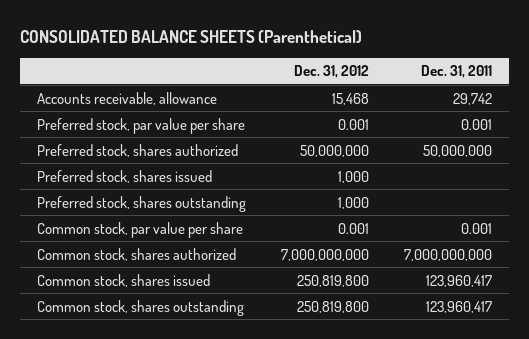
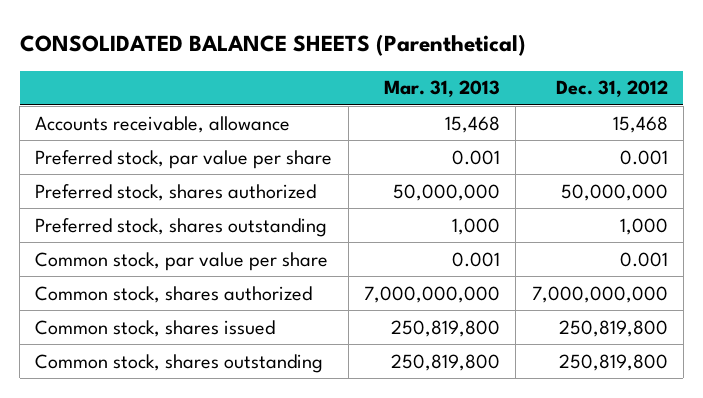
[420,65,492,79] Dec. 31, 2011 -> none
none -> [383,80,500,98] Mar. 31, 2013
[36,169,212,183] Preferred stock, shares issued -> none

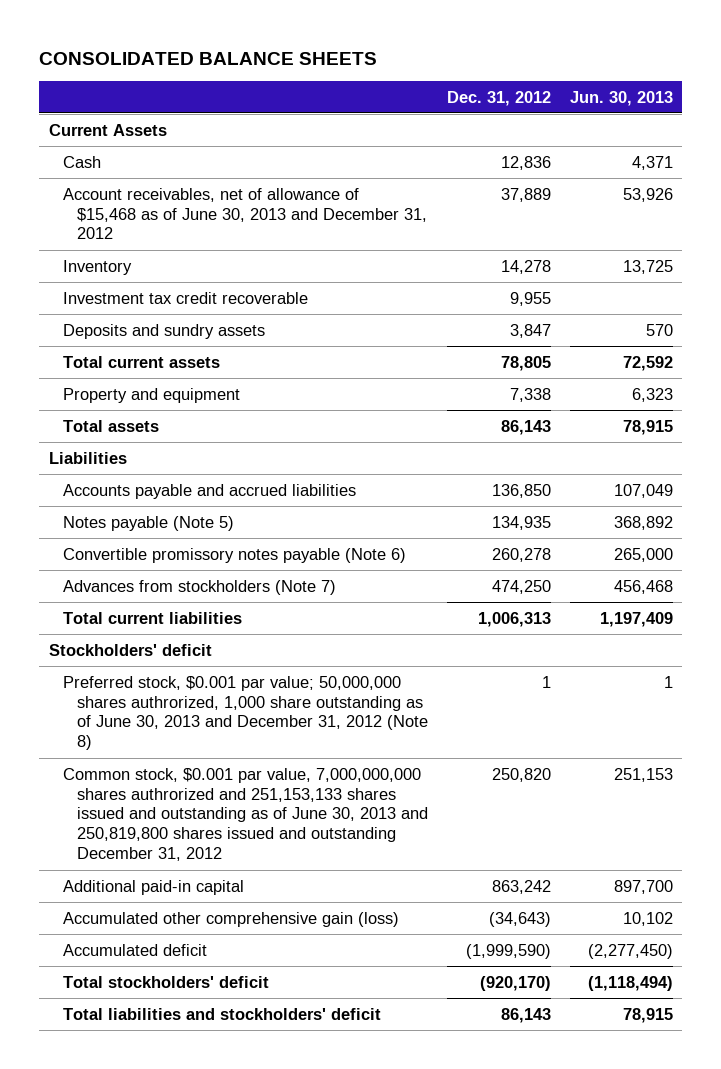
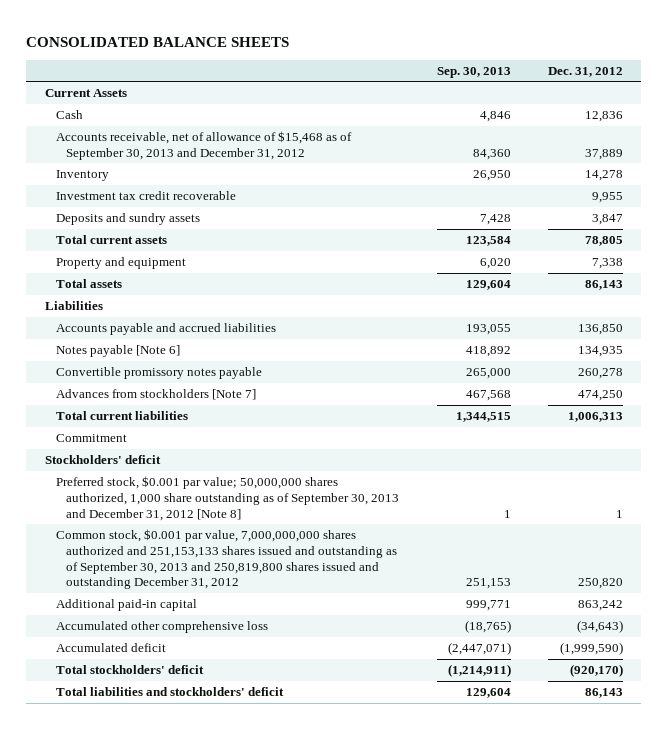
[569,90,673,106] Jun. 30, 2013 -> none
none -> [436,66,511,78] Sep. 30, 2013
[62,187,428,240] Account receivables, net of allowance of $15,468 as of June 30, 2013 and December 31, 2012 -> [55,131,352,160] Accounts receivable, net of allowance of $15,468 as of September 30, 2013 and December 31, 2012
[62,515,234,531] Notes payable (Note 5) -> [55,345,180,358] Notes payable [Note 6]
[62,547,406,563] Convertible promissory notes payable (Note 6) -> [55,367,262,380] Convertible promissory notes payable
[62,579,336,595] Advances from stockholders (Note 7) -> [55,389,256,401] Advances from stockholders [Note 7]
none -> [55,434,127,443] Commitment
[62,675,429,751] Preferred stock, $0.001 par value; 50,000,000 shares authrorized, 1,000 share outstanding as of June 30, 2013 and December 31, 2012 (Note 8) -> [55,476,400,521] Preferred stock, $0.001 par value; 50,000,000 shares authorized, 1,000 share outstanding as of September 30, 2013 and December 31, 2012 [Note 8]
[62,767,429,862] Common stock, $0.001 par value, 7,000,000,000 shares authrorized and 251,153,133 shares issued and outstanding as of June 30, 2013 and 250,819,800 shares issued and outstanding December 31, 2012 -> [55,529,398,590] Common stock, $0.001 par value, 7,000,000,000 shares authorized and 251,153,133 shares issued and outstanding as of September 30, 2013 and 250,819,800 shares issued and outstanding December 31, 2012
[62,911,399,927] Accumulated other comprehensive gain (loss) -> [55,621,268,634] Accumulated other comprehensive loss

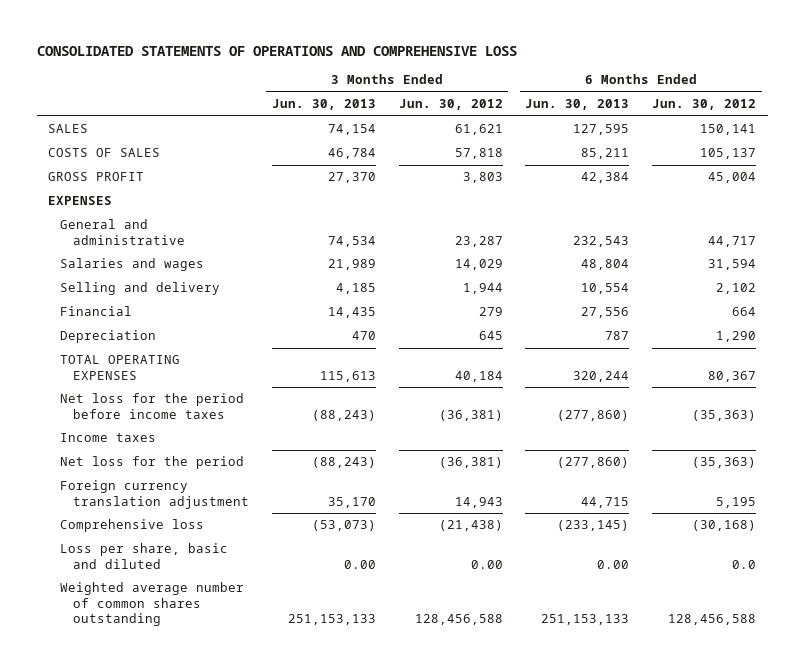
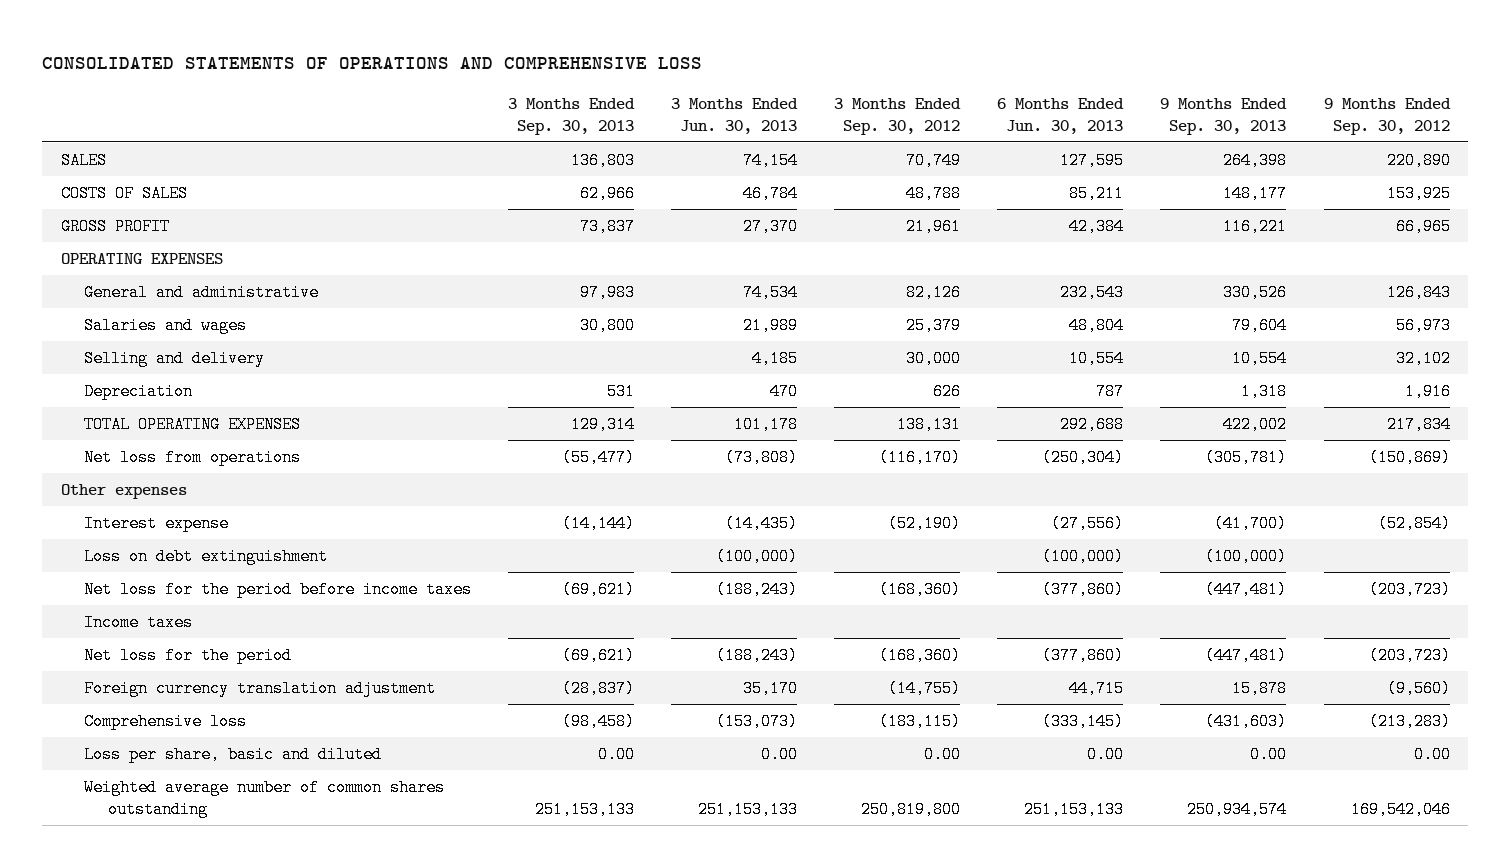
[398,99,503,111] Jun. 30, 2012 -> none
[652,99,757,111] Jun. 30, 2012 -> none
none -> [508,97,636,135] 3 Months Ended Sep. 30, 2013
none -> [834,97,962,135] 3 Months Ended Sep. 30, 2012
none -> [1160,97,1288,135] 9 Months Ended Sep. 30, 2013
none -> [1323,97,1451,135] 9 Months Ended Sep. 30, 2012
[48,196,113,206] EXPENSES -> [60,253,223,265] OPERATING EXPENSES
[60,306,133,317] Financial -> none
[319,370,376,382] 115,613 -> [734,416,799,434] 101,178
[573,370,630,382] 320,244 -> [1060,416,1125,434] 292,688
none -> [84,449,302,467] Net loss from operations
none -> [60,484,187,500] Other expenses
none -> [84,515,230,533] Interest expense
none -> [84,548,329,566] Loss on debt extinguishment
[311,409,376,421] (88,243) -> [716,581,799,599] (188,243)
[557,409,630,421] (277,860) -> [1042,581,1125,599] (377,860)
[311,457,376,469] (88,243) -> [716,647,799,665] (188,243)
[557,457,630,469] (277,860) -> [1042,647,1125,665] (377,860)
[311,520,376,532] (53,073) -> [716,713,799,731] (153,073)
[557,520,630,532] (233,145) -> [1042,713,1125,731] (333,145)

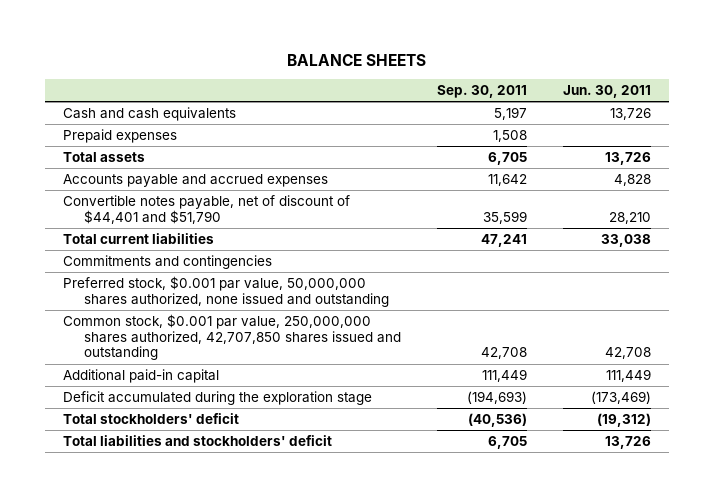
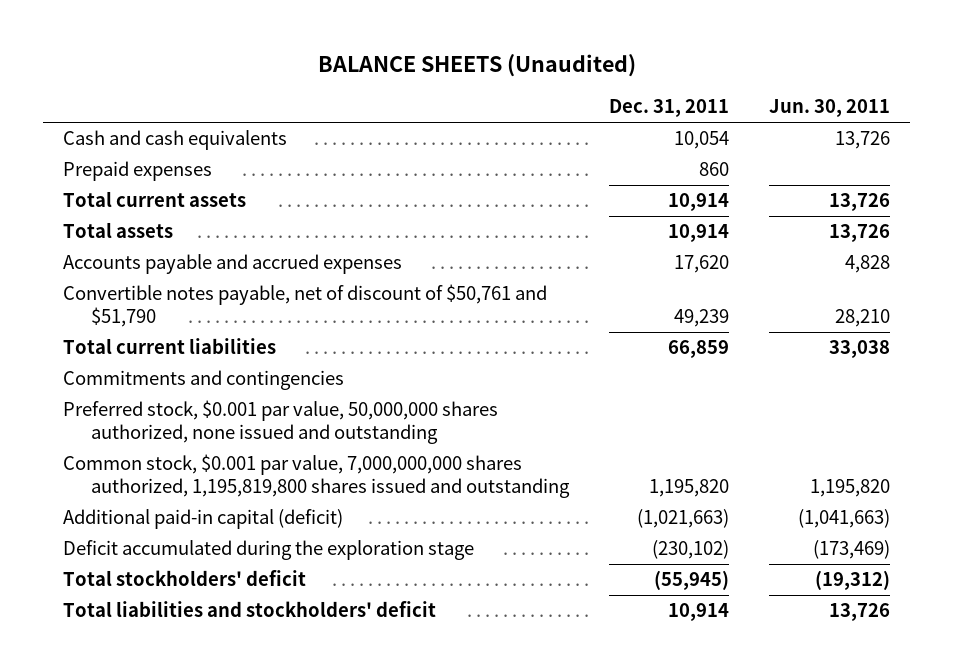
[286,53,426,66] BALANCE SHEETS -> [317,54,636,78] BALANCE SHEETS (Unaudited)
[436,85,527,99] Sep. 30, 2011 -> none
none -> [609,99,730,118] Dec. 31, 2011
none -> [63,191,247,208] Total current assets
[63,195,351,224] Convertible notes payable, net of discount of $44,401 and $51,790 -> [63,284,548,328] Convertible notes payable, net of discount of $50,761 and $51,790
[63,314,401,361] Common stock, $0.001 par value, 250,000,000 shares authorized, 42,707,850 shares issued and outstanding -> [63,454,571,499] Common stock, $0.001 par value, 7,000,000,000 shares authorized, 1,195,819,800 shares issued and outstanding
[604,347,651,360] 42,708 -> [809,479,890,498] 1,195,820
[63,369,220,384] Additional paid-in capital -> [63,509,344,530] Additional paid-in capital (deficit)
[605,369,651,383] 111,449 -> [797,509,890,529] (1,041,663)

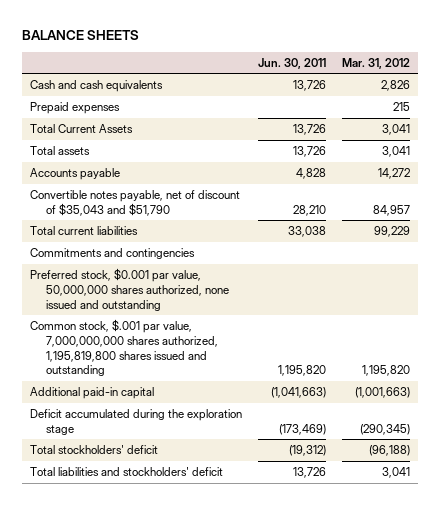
[317,54,636,78] BALANCE SHEETS (Unaudited) -> [22,30,140,41] BALANCE SHEETS
[609,99,730,118] Dec. 31, 2011 -> none
none -> [341,57,410,69] Mar. 31, 2012
[63,191,247,208] Total current assets -> [30,124,134,134] Total Current Assets
[63,254,403,275] Accounts payable and accrued expenses -> [30,168,121,181] Accounts payable
[63,284,548,328] Convertible notes payable, net of discount of $50,761 and $51,790 -> [30,190,241,216] Convertible notes payable, net of discount of $35,043 and $51,790
[63,454,571,499] Common stock, $0.001 par value, 7,000,000,000 shares authorized, 1,195,819,800 shares issued and outstanding -> [30,319,219,377] Common stock, $.001 par value, 7,000,000,000 shares authorized, 1,195,819,800 shares issued and outstanding
[63,509,344,530] Additional paid-in capital (deficit) -> [30,387,155,400] Additional paid-in capital

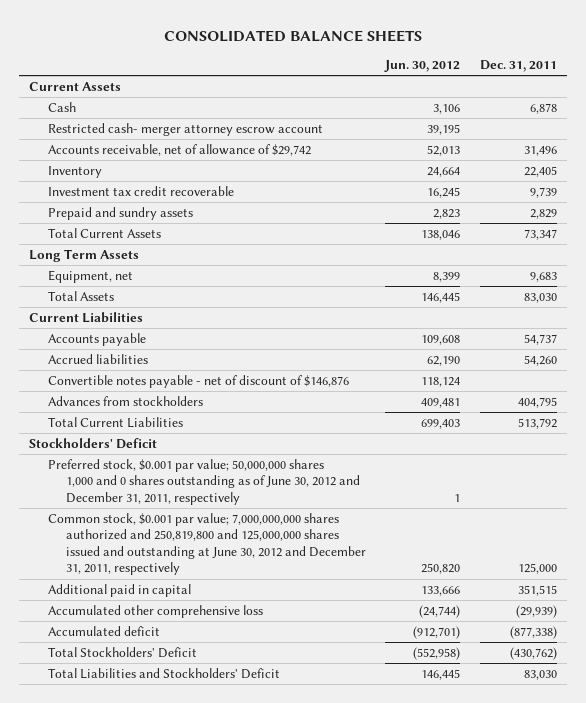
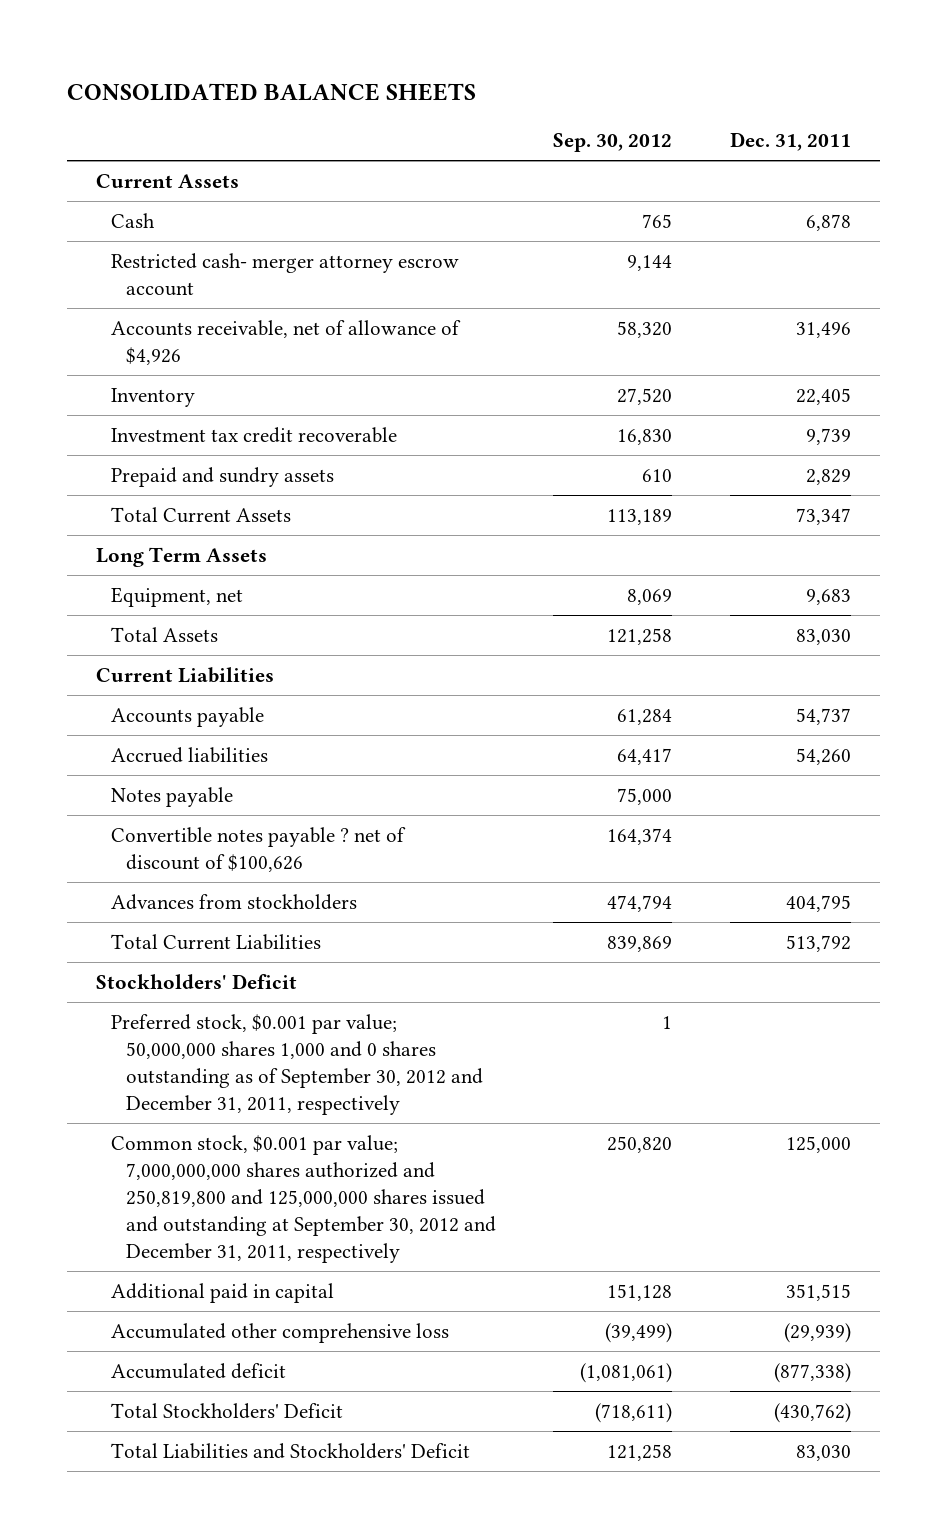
[384,60,461,73] Jun. 30, 2012 -> none
none -> [553,133,673,153] Sep. 30, 2012
[47,144,311,157] Accounts receivable, net of allowance of $29,742 -> [110,319,461,365] Accounts receivable, net of allowance of $4,926
none -> [110,786,233,807] Notes payable
[47,375,349,389] Convertible notes payable - net of discount of $146,876 -> [110,826,406,872] Convertible notes payable ? net of discount of $100,626
[47,459,360,505] Preferred stock, $0.001 par value; 50,000,000 shares 1,000 and 0 shares outstanding as of June 30, 2012 and December 31, 2011, respectively -> [110,1013,483,1115] Preferred stock, $0.001 par value; 50,000,000 shares 1,000 and 0 shares outstanding as of September 30, 2012 and December 31, 2011, respectively
[47,513,366,576] Common stock, $0.001 par value; 7,000,000,000 shares authorized and 250,819,800 and 125,000,000 shares issued and outstanding at June 30, 2012 and December 31, 2011, respectively -> [110,1134,496,1263] Common stock, $0.001 par value; 7,000,000,000 shares authorized and 250,819,800 and 125,000,000 shares issued and outstanding at September 30, 2012 and December 31, 2011, respectively

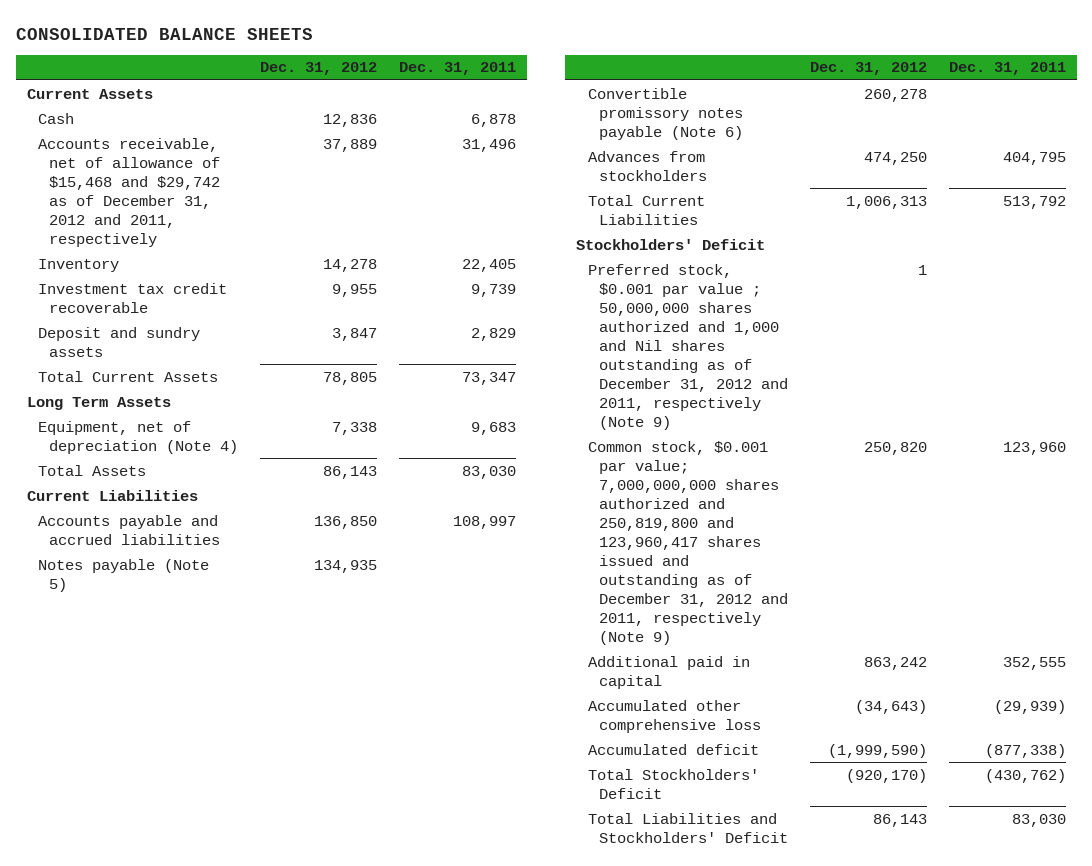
[553,133,673,153] Sep. 30, 2012 -> none
none -> [260,62,378,76] Dec. 31, 2012
[110,252,459,296] Restricted cash- merger attorney escrow account -> none
[110,319,461,365] Accounts receivable, net of allowance of $4,926 -> [37,137,221,247] Accounts receivable, net of allowance of $15,468 and $29,742 as of December 31, 2012 and 2011, respectively
[110,466,334,487] Prepaid and sundry assets -> [37,326,200,357] Deposit and sundry assets
[110,586,243,607] Equipment, net -> [37,420,239,454] Equipment, net of depreciation (Note 4)
[110,706,264,727] Accounts payable -> none
[110,746,268,763] Accrued liabilities -> none
none -> [37,514,221,545] Accounts payable and accrued liabilities
[110,786,233,807] Notes payable -> [37,558,209,592] Notes payable (Note 5)
[110,826,406,872] Convertible notes payable ? net of discount of $100,626 -> [587,87,743,140] Convertible promissory notes payable (Note 6)
[110,1013,483,1115] Preferred stock, $0.001 par value; 50,000,000 shares 1,000 and 0 shares outstanding as of September 30, 2012 and December 31, 2011, respectively -> [587,263,788,430] Preferred stock, $0.001 par value ; 50,000,000 shares authorized and 1,000 and Nil shares outstanding as of December 31, 2012 and 2011, respectively (Note 9)
[110,1134,496,1263] Common stock, $0.001 par value; 7,000,000,000 shares authorized and 250,819,800 and 125,000,000 shares issued and outstanding at September 30, 2012 and December 31, 2011, respectively -> [587,440,788,645] Common stock, $0.001 par value; 7,000,000,000 shares authorized and 250,819,800 and 123,960,417 shares issued and outstanding as of December 31, 2012 and 2011, respectively (Note 9)
[786,1135,852,1153] 125,000 -> [1002,441,1066,455] 123,960
[786,1283,852,1301] 351,515 -> [1002,656,1066,670] 352,555

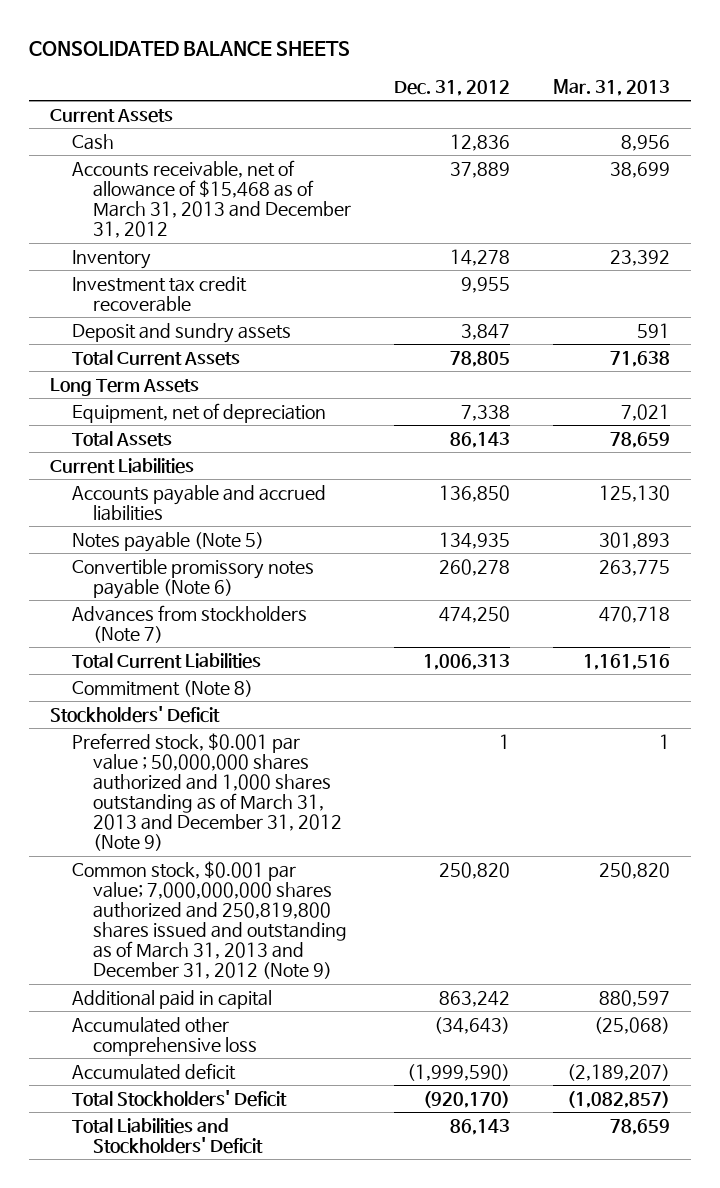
[399,62,517,76] Dec. 31, 2011 -> none
none -> [552,78,670,96] Mar. 31, 2013
[37,137,221,247] Accounts receivable, net of allowance of $15,468 and $29,742 as of December 31, 2012 and 2011, respectively -> [71,159,352,239] Accounts receivable, net of allowance of $15,468 as of March 31, 2013 and December 31, 2012
[37,420,239,454] Equipment, net of depreciation (Note 4) -> [71,402,326,423] Equipment, net of depreciation
[587,150,707,181] Advances from stockholders -> [71,604,307,643] Advances from stockholders (Note 7)
none -> [71,679,253,697] Commitment (Note 8)
[587,263,788,430] Preferred stock, $0.001 par value ; 50,000,000 shares authorized and 1,000 and Nil shares outstanding as of December 31, 2012 and 2011, respectively (Note 9) -> [71,732,343,852] Preferred stock, $0.001 par value ; 50,000,000 shares authorized and 1,000 shares outstanding as of March 31, 2013 and December 31, 2012 (Note 9)
[587,440,788,645] Common stock, $0.001 par value; 7,000,000,000 shares authorized and 250,819,800 and 123,960,417 shares issued and outstanding as of December 31, 2012 and 2011, respectively (Note 9) -> [71,860,348,980] Common stock, $0.001 par value; 7,000,000,000 shares authorized and 250,819,800 shares issued and outstanding as of March 31, 2013 and December 31, 2012 (Note 9)

